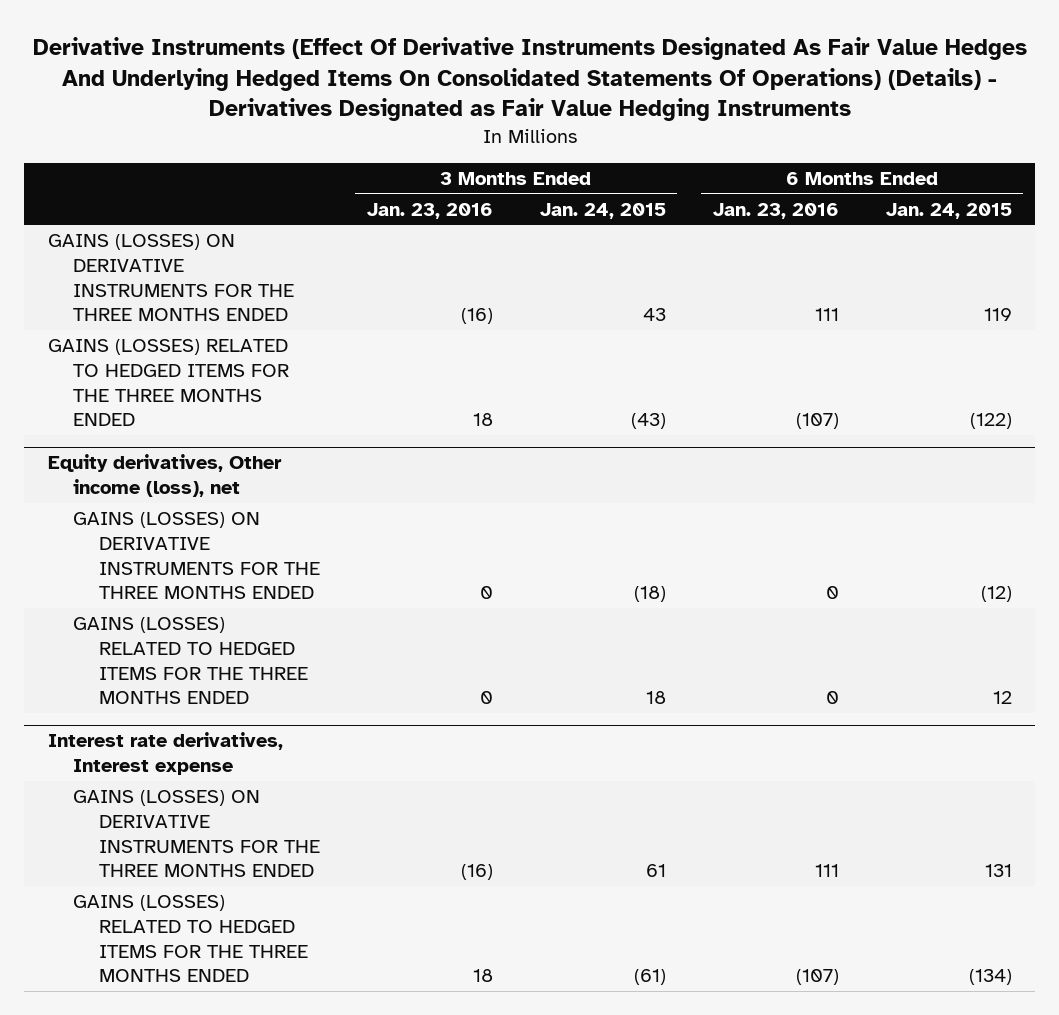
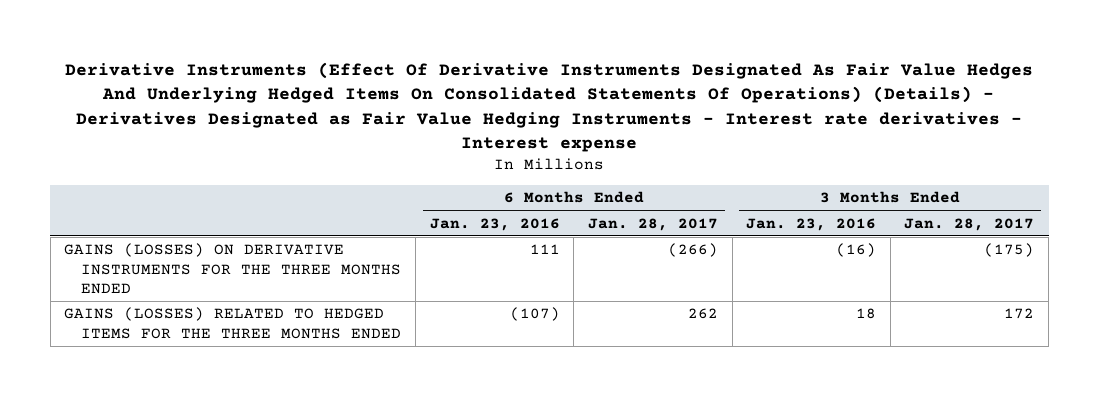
[32,36,1027,122] Derivative Instruments (Effect Of Derivative Instruments Designated As Fair Value Hedges And Underlying Hedged Items On Consolidated Statements Of Operations) (Details) - Derivatives Designated as Fair Value Hedging Instruments -> [65,61,1034,153] Derivative Instruments (Effect Of Derivative Instruments Designated As Fair Value Hedges And Underlying Hedged Items On Consolidated Statements Of Operations) (Details) - Derivatives Designated as Fair Value Hedging Instruments - Interest rate derivatives - Interest expense
[539,202,666,219] Jan. 24, 2015 -> none
[885,202,1012,219] Jan. 24, 2015 -> none
none -> [587,217,718,231] Jan. 28, 2017
none -> [904,217,1035,231] Jan. 28, 2017
[47,454,282,498] Equity derivatives, Other income (loss), net -> none
[73,512,320,600] GAINS (LOSSES) ON DERIVATIVE INSTRUMENTS FOR THE THREE MONTHS ENDED -> none
[73,617,308,705] GAINS (LOSSES) RELATED TO HEDGED ITEMS FOR THE THREE MONTHS ENDED -> none
[47,732,283,776] Interest rate derivatives, Interest expense -> none
[73,790,320,878] GAINS (LOSSES) ON DERIVATIVE INSTRUMENTS FOR THE THREE MONTHS ENDED -> none
[73,895,308,983] GAINS (LOSSES) RELATED TO HEDGED ITEMS FOR THE THREE MONTHS ENDED -> none

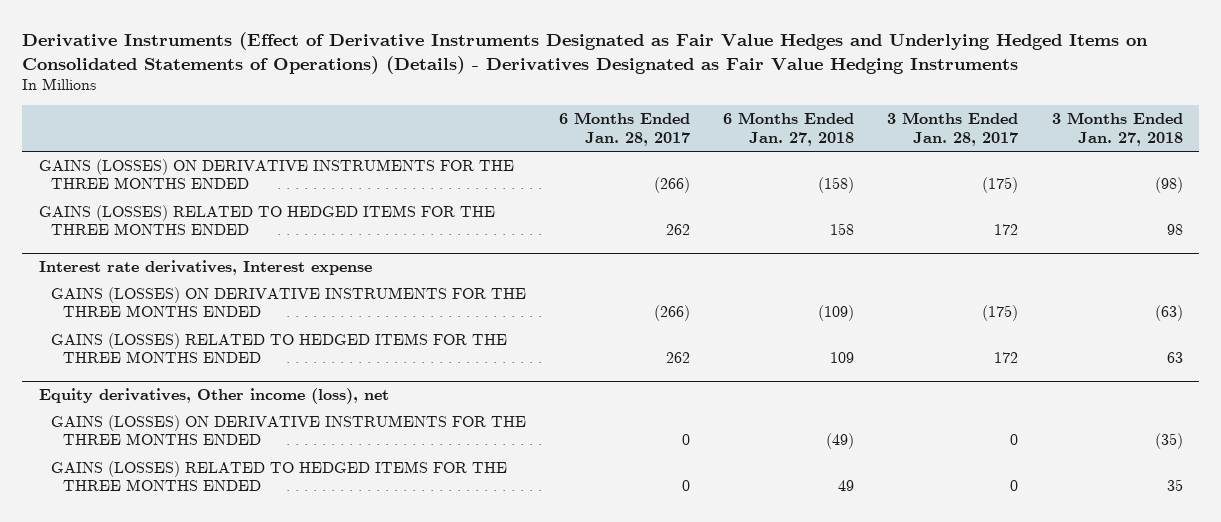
[65,61,1034,153] Derivative Instruments (Effect Of Derivative Instruments Designated As Fair Value Hedges And Underlying Hedged Items On Consolidated Statements Of Operations) (Details) - Derivatives Designated as Fair Value Hedging Instruments - Interest rate derivatives - Interest expense -> [22,31,1149,74] Derivative Instruments (Effect of Derivative Instruments Designated as Fair Value Hedges and Underlying Hedged Items on Consolidated Statements of Operations) (Details) - Derivatives Designated as Fair Value Hedging Instruments
[429,217,560,231] Jan. 23, 2016 -> none
[746,217,877,231] Jan. 23, 2016 -> none
none -> [723,112,855,146] 6 Months Ended Jan. 27, 2018
none -> [1051,112,1183,146] 3 Months Ended Jan. 27, 2018
none -> [38,260,372,276] Interest rate derivatives, Interest expense
none -> [50,286,526,318] GAINS (LOSSES) ON DERIVATIVE INSTRUMENTS FOR THE THREE MONTHS ENDED
none -> [50,332,507,364] GAINS (LOSSES) RELATED TO HEDGED ITEMS FOR THE THREE MONTHS ENDED
none -> [38,388,389,405] Equity derivatives, Other income (loss), net
none -> [50,414,526,446] GAINS (LOSSES) ON DERIVATIVE INSTRUMENTS FOR THE THREE MONTHS ENDED
none -> [50,460,507,492] GAINS (LOSSES) RELATED TO HEDGED ITEMS FOR THE THREE MONTHS ENDED

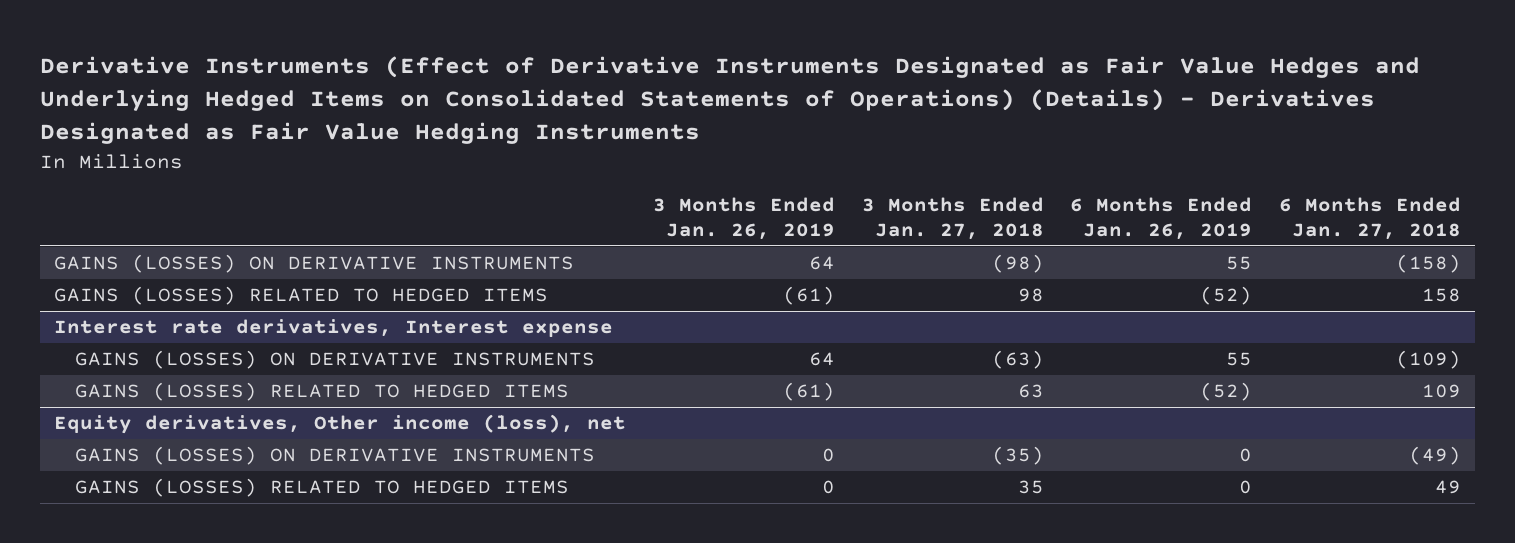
[559,112,691,146] 6 Months Ended Jan. 28, 2017 -> none
[887,112,1019,146] 3 Months Ended Jan. 28, 2017 -> none
none -> [652,197,835,241] 3 Months Ended Jan. 26, 2019
none -> [1070,197,1253,241] 6 Months Ended Jan. 26, 2019
[38,158,514,190] GAINS (LOSSES) ON DERIVATIVE INSTRUMENTS FOR THE THREE MONTHS ENDED -> [53,254,574,274] GAINS (LOSSES) ON DERIVATIVE INSTRUMENTS
[38,204,495,236] GAINS (LOSSES) RELATED TO HEDGED ITEMS FOR THE THREE MONTHS ENDED -> [53,286,548,306] GAINS (LOSSES) RELATED TO HEDGED ITEMS
[50,286,526,318] GAINS (LOSSES) ON DERIVATIVE INSTRUMENTS FOR THE THREE MONTHS ENDED -> [74,350,595,370] GAINS (LOSSES) ON DERIVATIVE INSTRUMENTS
[50,332,507,364] GAINS (LOSSES) RELATED TO HEDGED ITEMS FOR THE THREE MONTHS ENDED -> [74,382,569,402] GAINS (LOSSES) RELATED TO HEDGED ITEMS
[50,414,526,446] GAINS (LOSSES) ON DERIVATIVE INSTRUMENTS FOR THE THREE MONTHS ENDED -> [74,446,595,466] GAINS (LOSSES) ON DERIVATIVE INSTRUMENTS
[50,460,507,492] GAINS (LOSSES) RELATED TO HEDGED ITEMS FOR THE THREE MONTHS ENDED -> [74,478,569,498] GAINS (LOSSES) RELATED TO HEDGED ITEMS

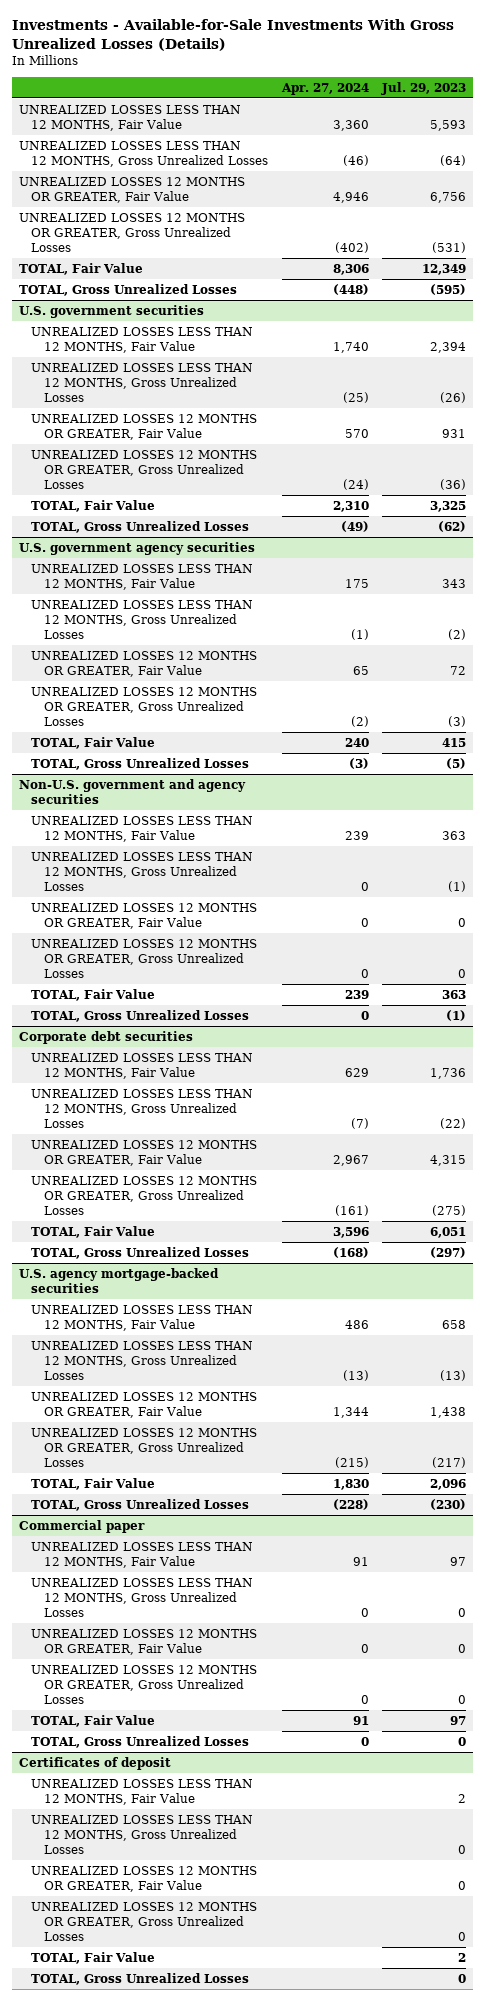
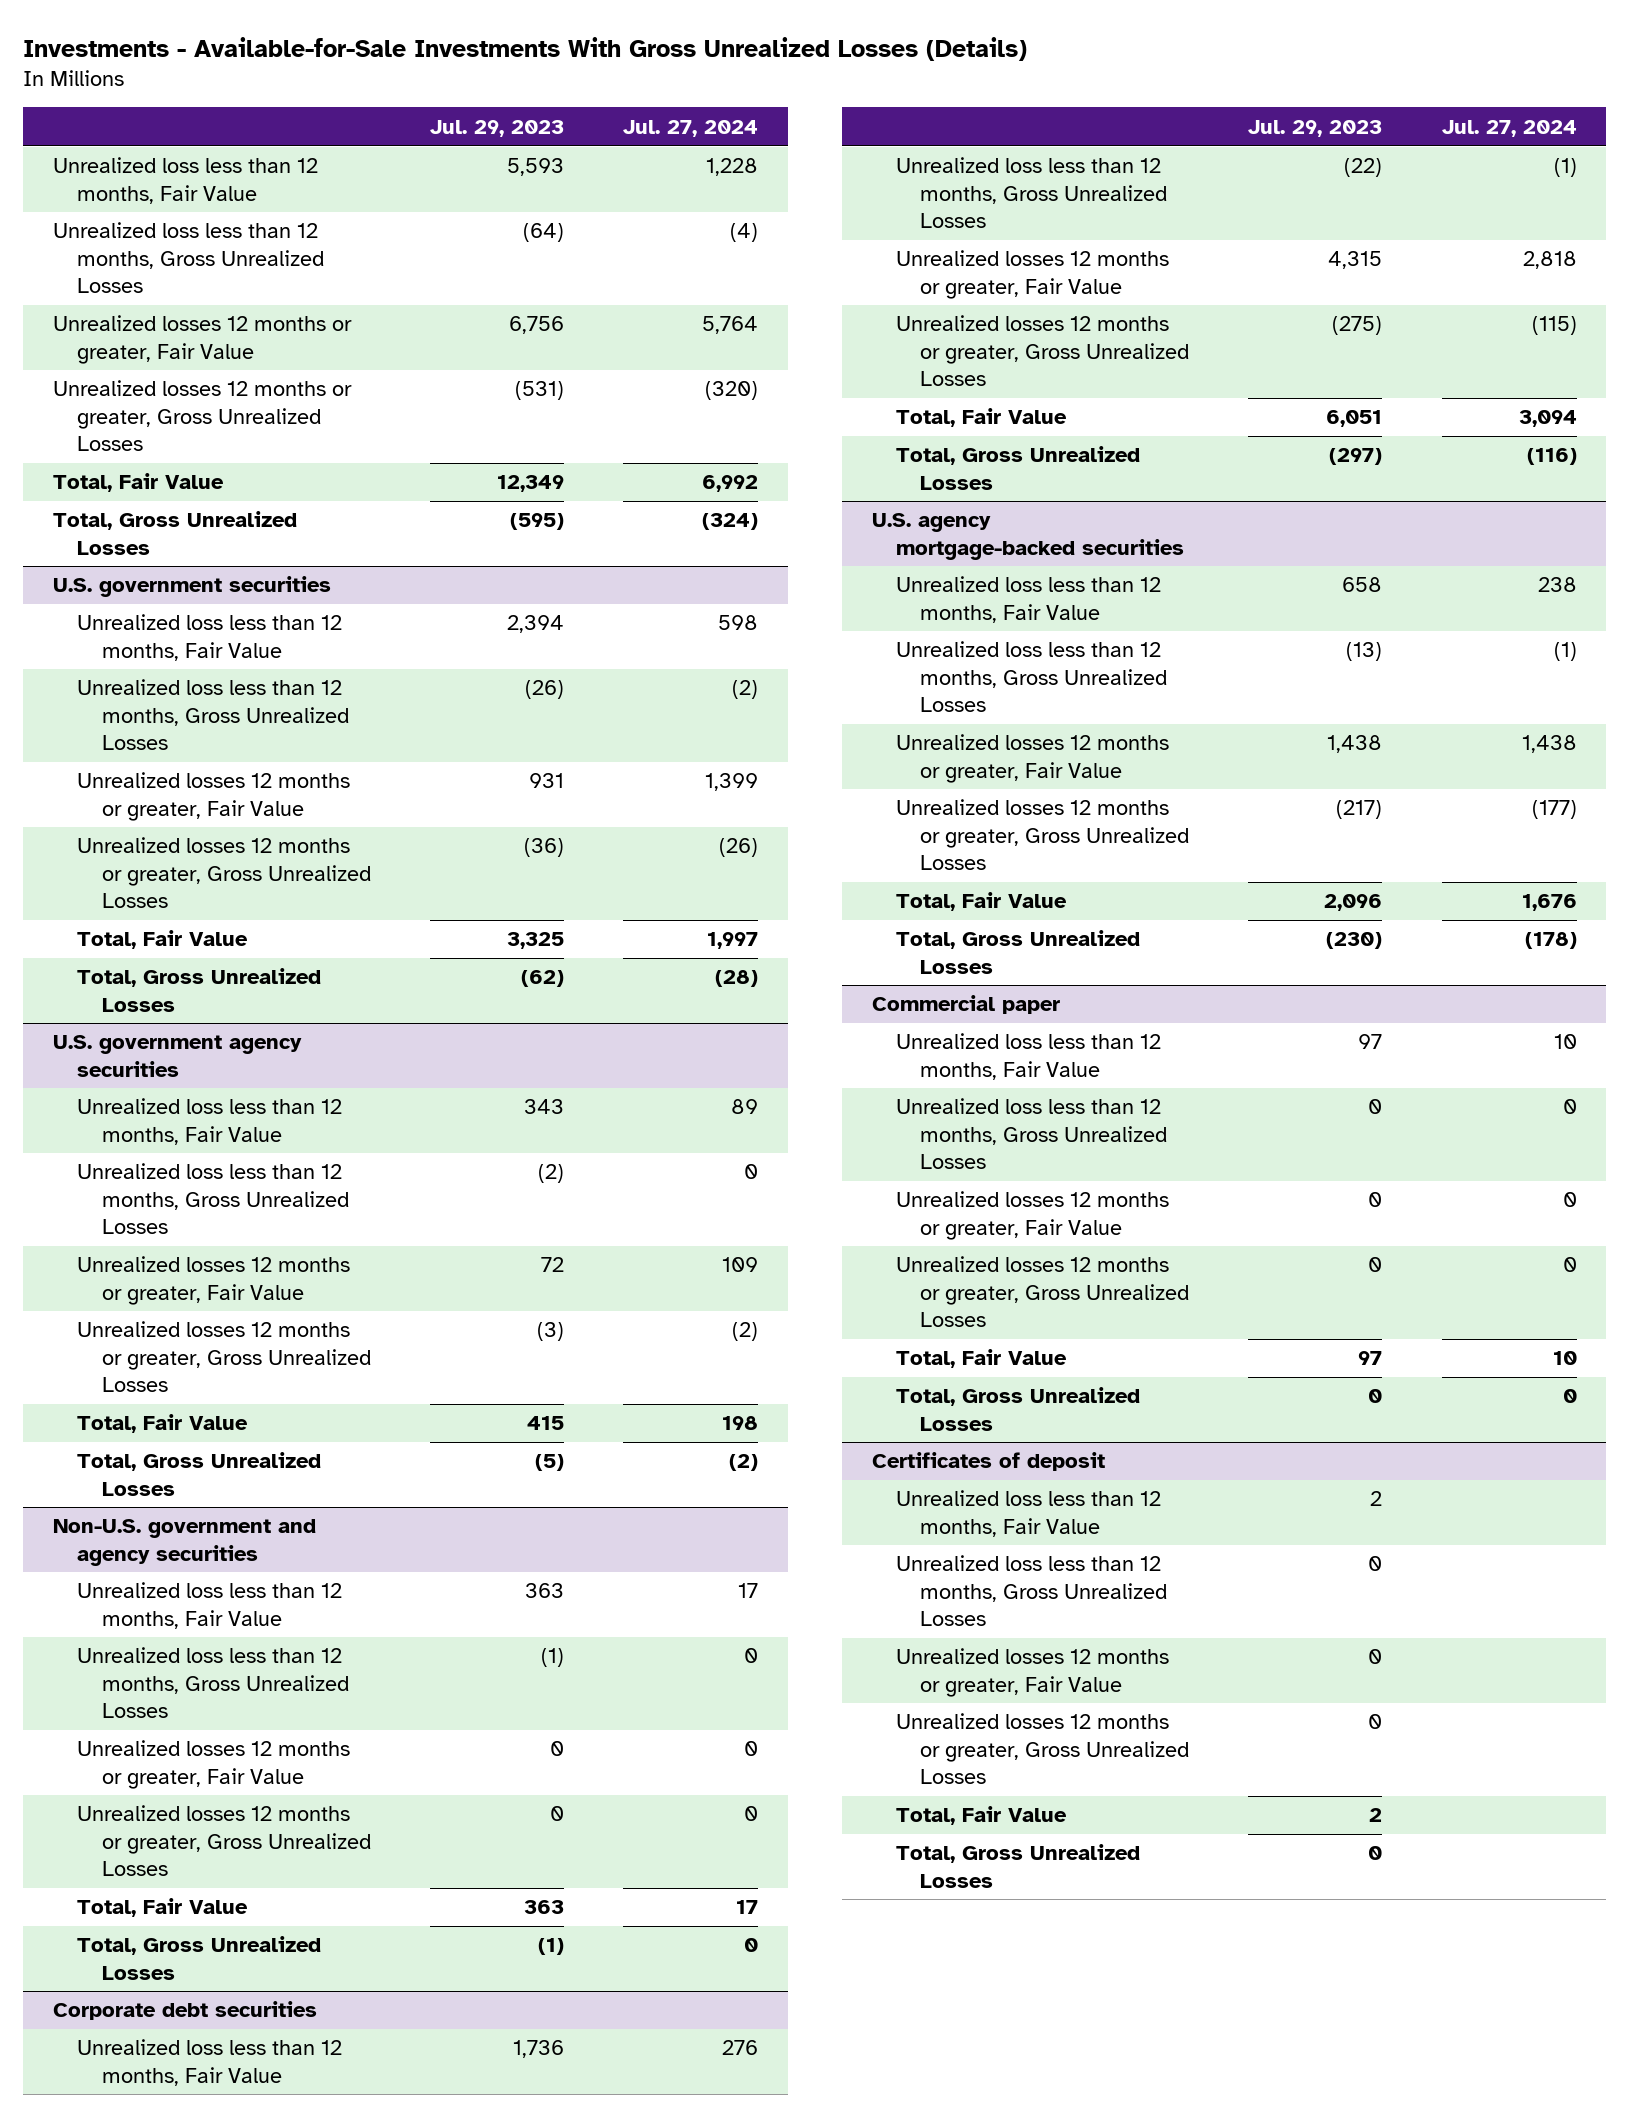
[280,82,369,95] Apr. 27, 2024 -> none
none -> [623,119,759,137] Jul. 27, 2024
[18,104,241,131] UNREALIZED LOSSES LESS THAN 12 MONTHS, Fair Value -> [53,157,319,204] Unrealized loss less than 12 months, Fair Value
[18,140,269,167] UNREALIZED LOSSES LESS THAN 12 MONTHS, Gross Unrealized Losses -> [53,222,325,293] Unrealized loss less than 12 months, Gross Unrealized Losses
[18,176,245,203] UNREALIZED LOSSES 12 MONTHS OR GREATER, Fair Value -> [53,315,353,364] Unrealized losses 12 months or greater, Fair Value
[18,212,245,252] UNREALIZED LOSSES 12 MONTHS OR GREATER, Gross Unrealized Losses -> [53,380,353,451] Unrealized losses 12 months or greater, Gross Unrealized Losses
[18,262,143,275] TOTAL, Fair Value -> [53,473,225,493] Total, Fair Value
[18,283,237,296] TOTAL, Gross Unrealized Losses -> [53,511,298,555] Total, Gross Unrealized Losses
[31,326,254,353] UNREALIZED LOSSES LESS THAN 12 MONTHS, Fair Value -> [77,614,343,661] Unrealized loss less than 12 months, Fair Value
[31,362,254,402] UNREALIZED LOSSES LESS THAN 12 MONTHS, Gross Unrealized Losses -> [77,679,349,750] Unrealized loss less than 12 months, Gross Unrealized Losses
[31,413,258,440] UNREALIZED LOSSES 12 MONTHS OR GREATER, Fair Value -> [77,772,351,821] Unrealized losses 12 months or greater, Fair Value
[31,449,258,489] UNREALIZED LOSSES 12 MONTHS OR GREATER, Gross Unrealized Losses -> [77,837,371,908] Unrealized losses 12 months or greater, Gross Unrealized Losses
[31,499,156,512] TOTAL, Fair Value -> [77,930,249,950] Total, Fair Value
[31,520,250,533] TOTAL, Gross Unrealized Losses -> [77,968,322,1012] Total, Gross Unrealized Losses
[31,563,254,590] UNREALIZED LOSSES LESS THAN 12 MONTHS, Fair Value -> [77,1098,343,1145] Unrealized loss less than 12 months, Fair Value
[31,599,254,639] UNREALIZED LOSSES LESS THAN 12 MONTHS, Gross Unrealized Losses -> [77,1163,349,1234] Unrealized loss less than 12 months, Gross Unrealized Losses
[31,650,258,677] UNREALIZED LOSSES 12 MONTHS OR GREATER, Fair Value -> [77,1256,351,1305] Unrealized losses 12 months or greater, Fair Value
[31,686,258,726] UNREALIZED LOSSES 12 MONTHS OR GREATER, Gross Unrealized Losses -> [77,1321,371,1392] Unrealized losses 12 months or greater, Gross Unrealized Losses
[31,736,156,749] TOTAL, Fair Value -> [77,1414,249,1434] Total, Fair Value
[31,757,250,770] TOTAL, Gross Unrealized Losses -> [77,1452,322,1496] Total, Gross Unrealized Losses
[31,815,254,842] UNREALIZED LOSSES LESS THAN 12 MONTHS, Fair Value -> [77,1582,343,1629] Unrealized loss less than 12 months, Fair Value
[31,851,254,891] UNREALIZED LOSSES LESS THAN 12 MONTHS, Gross Unrealized Losses -> [77,1647,349,1718] Unrealized loss less than 12 months, Gross Unrealized Losses
[31,902,258,929] UNREALIZED LOSSES 12 MONTHS OR GREATER, Fair Value -> [77,1740,351,1789] Unrealized losses 12 months or greater, Fair Value
[31,938,258,978] UNREALIZED LOSSES 12 MONTHS OR GREATER, Gross Unrealized Losses -> [77,1805,371,1876] Unrealized losses 12 months or greater, Gross Unrealized Losses
[31,988,156,1001] TOTAL, Fair Value -> [77,1898,249,1918] Total, Fair Value
[31,1009,250,1022] TOTAL, Gross Unrealized Losses -> [77,1936,322,1980] Total, Gross Unrealized Losses
[31,1052,254,1079] UNREALIZED LOSSES LESS THAN 12 MONTHS, Fair Value -> [77,2039,343,2086] Unrealized loss less than 12 months, Fair Value
[31,1088,254,1128] UNREALIZED LOSSES LESS THAN 12 MONTHS, Gross Unrealized Losses -> [895,157,1168,228] Unrealized loss less than 12 months, Gross Unrealized Losses
[31,1139,258,1166] UNREALIZED LOSSES 12 MONTHS OR GREATER, Fair Value -> [895,250,1169,299] Unrealized losses 12 months or greater, Fair Value
[31,1175,258,1215] UNREALIZED LOSSES 12 MONTHS OR GREATER, Gross Unrealized Losses -> [895,315,1190,386] Unrealized losses 12 months or greater, Gross Unrealized Losses
[31,1225,156,1238] TOTAL, Fair Value -> [895,408,1067,428] Total, Fair Value
[31,1246,250,1259] TOTAL, Gross Unrealized Losses -> [895,446,1140,490] Total, Gross Unrealized Losses
[31,1304,254,1331] UNREALIZED LOSSES LESS THAN 12 MONTHS, Fair Value -> [895,576,1161,623] Unrealized loss less than 12 months, Fair Value
[31,1340,254,1380] UNREALIZED LOSSES LESS THAN 12 MONTHS, Gross Unrealized Losses -> [895,641,1168,712] Unrealized loss less than 12 months, Gross Unrealized Losses
[31,1391,258,1418] UNREALIZED LOSSES 12 MONTHS OR GREATER, Fair Value -> [895,734,1169,783] Unrealized losses 12 months or greater, Fair Value
[31,1427,258,1467] UNREALIZED LOSSES 12 MONTHS OR GREATER, Gross Unrealized Losses -> [895,799,1190,870] Unrealized losses 12 months or greater, Gross Unrealized Losses
[31,1477,156,1490] TOTAL, Fair Value -> [895,892,1067,912] Total, Fair Value
[31,1498,250,1511] TOTAL, Gross Unrealized Losses -> [895,930,1140,974] Total, Gross Unrealized Losses
[31,1541,254,1568] UNREALIZED LOSSES LESS THAN 12 MONTHS, Fair Value -> [895,1033,1161,1080] Unrealized loss less than 12 months, Fair Value
[31,1577,254,1617] UNREALIZED LOSSES LESS THAN 12 MONTHS, Gross Unrealized Losses -> [895,1098,1168,1169] Unrealized loss less than 12 months, Gross Unrealized Losses
[31,1628,258,1655] UNREALIZED LOSSES 12 MONTHS OR GREATER, Fair Value -> [895,1191,1169,1240] Unrealized losses 12 months or greater, Fair Value
[31,1664,258,1704] UNREALIZED LOSSES 12 MONTHS OR GREATER, Gross Unrealized Losses -> [895,1256,1190,1327] Unrealized losses 12 months or greater, Gross Unrealized Losses
[31,1714,156,1727] TOTAL, Fair Value -> [895,1349,1067,1369] Total, Fair Value
[31,1735,250,1748] TOTAL, Gross Unrealized Losses -> [895,1387,1140,1431] Total, Gross Unrealized Losses
[31,1778,254,1805] UNREALIZED LOSSES LESS THAN 12 MONTHS, Fair Value -> [895,1490,1161,1537] Unrealized loss less than 12 months, Fair Value
[31,1814,254,1854] UNREALIZED LOSSES LESS THAN 12 MONTHS, Gross Unrealized Losses -> [895,1555,1168,1626] Unrealized loss less than 12 months, Gross Unrealized Losses
[31,1865,258,1892] UNREALIZED LOSSES 12 MONTHS OR GREATER, Fair Value -> [895,1648,1169,1697] Unrealized losses 12 months or greater, Fair Value
[31,1901,258,1941] UNREALIZED LOSSES 12 MONTHS OR GREATER, Gross Unrealized Losses -> [895,1713,1190,1784] Unrealized losses 12 months or greater, Gross Unrealized Losses
[31,1951,156,1964] TOTAL, Fair Value -> [895,1806,1067,1826] Total, Fair Value
[31,1972,250,1985] TOTAL, Gross Unrealized Losses -> [895,1844,1140,1888] Total, Gross Unrealized Losses

